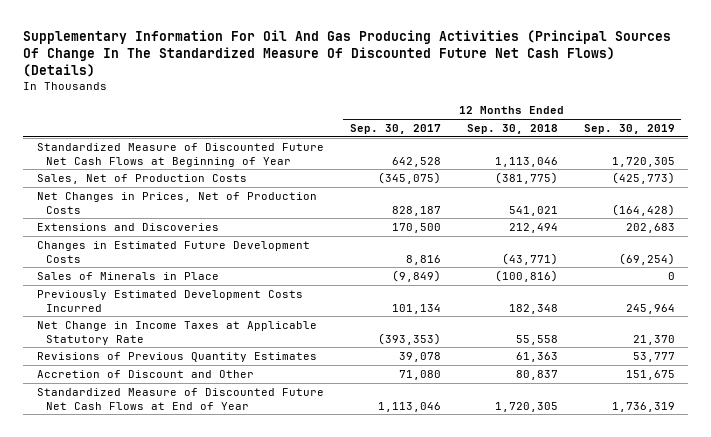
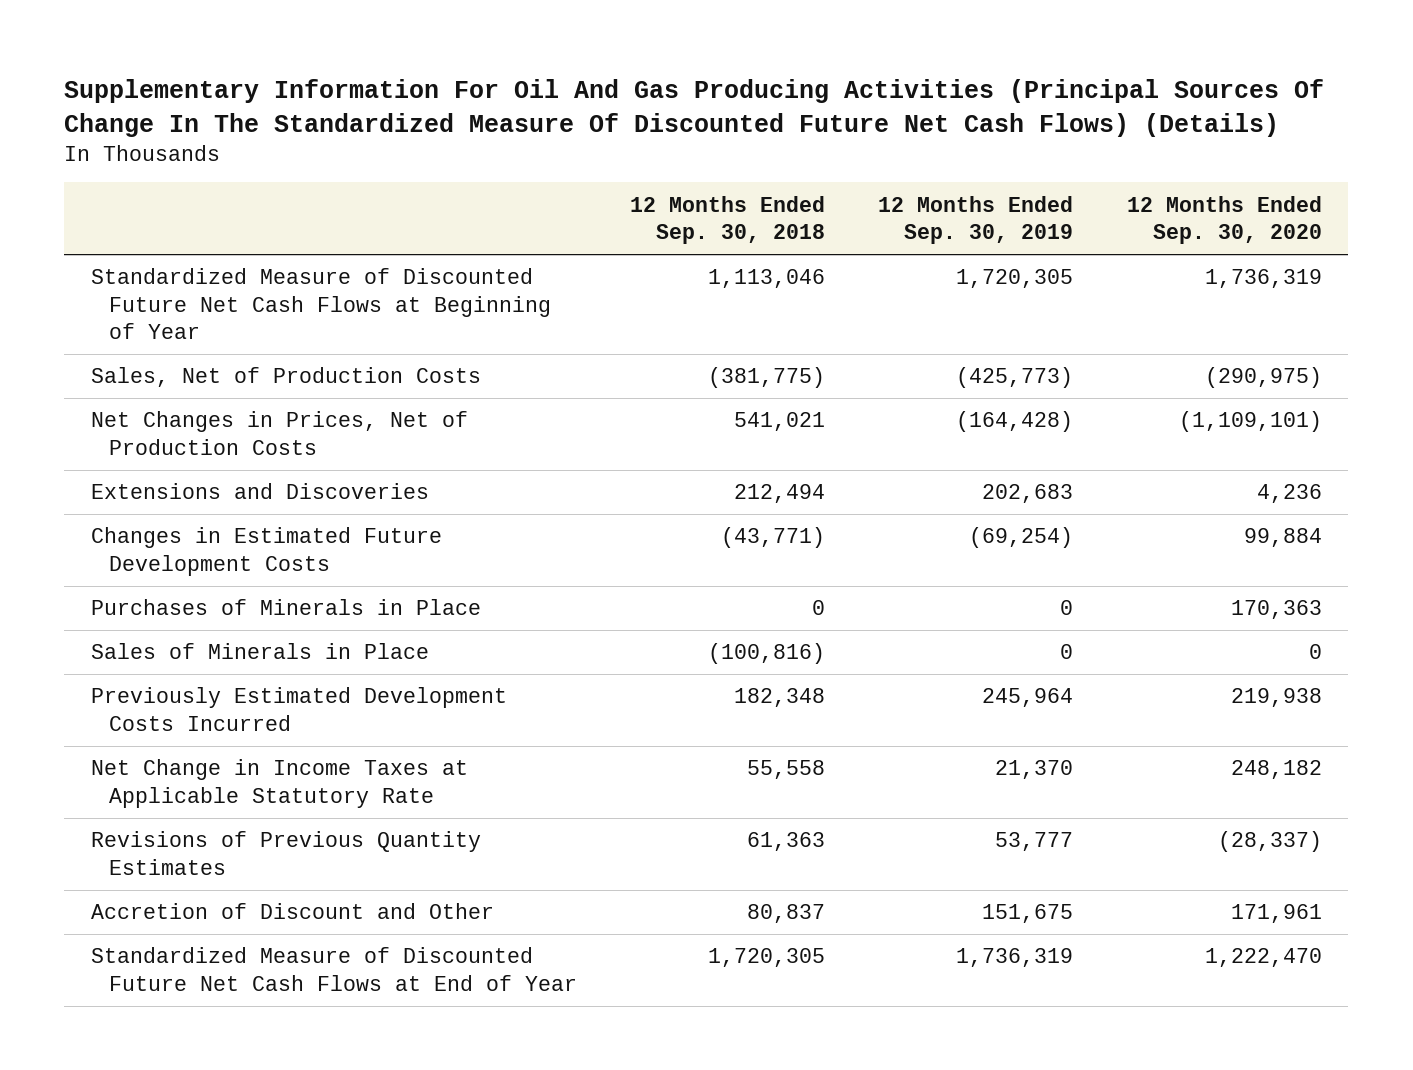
[349,124,441,135] Sep. 30, 2017 -> none
none -> [1126,195,1322,245] 12 Months Ended Sep. 30, 2020
none -> [91,599,482,616] Purchases of Minerals in Place

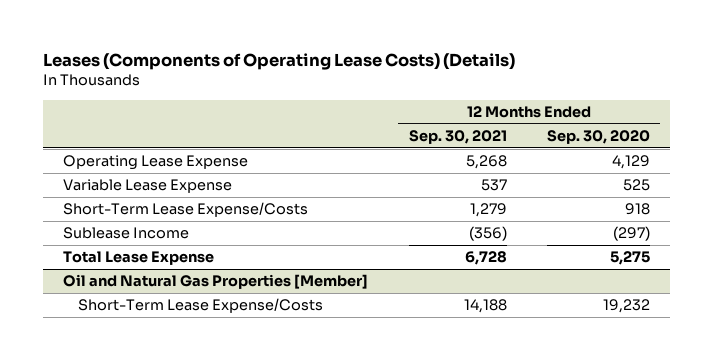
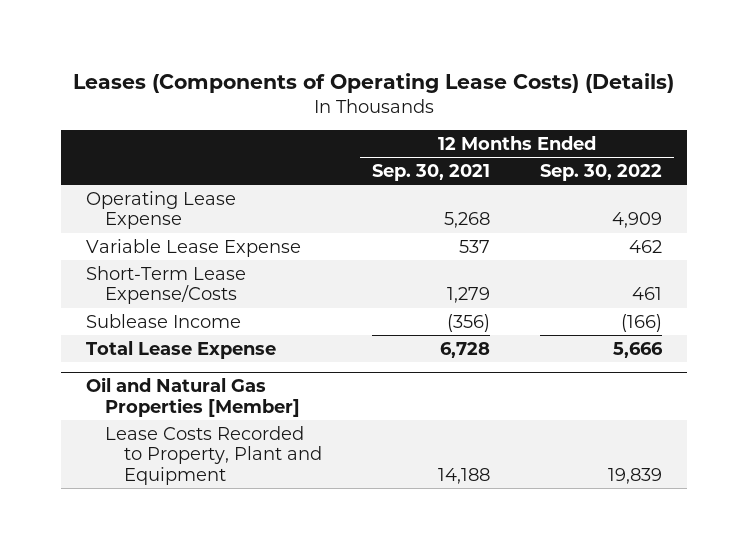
[546,129,650,144] Sep. 30, 2020 -> none
none -> [539,163,662,181] Sep. 30, 2022
[77,298,323,314] Short-Term Lease Expense/Costs -> [105,425,323,486] Lease Costs Recorded to Property, Plant and Equipment

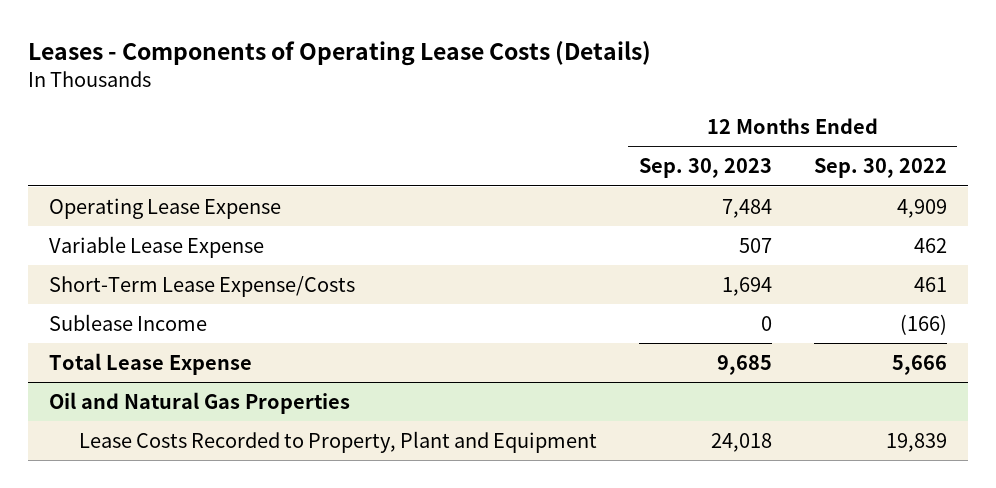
[72,72,674,93] Leases (Components of Operating Lease Costs) (Details) -> [28,40,652,66] Leases - Components of Operating Lease Costs (Details)
[372,163,491,181] Sep. 30, 2021 -> none
none -> [638,158,772,179] Sep. 30, 2023
[85,376,301,417] Oil and Natural Gas Properties [Member] -> [49,392,351,415] Oil and Natural Gas Properties

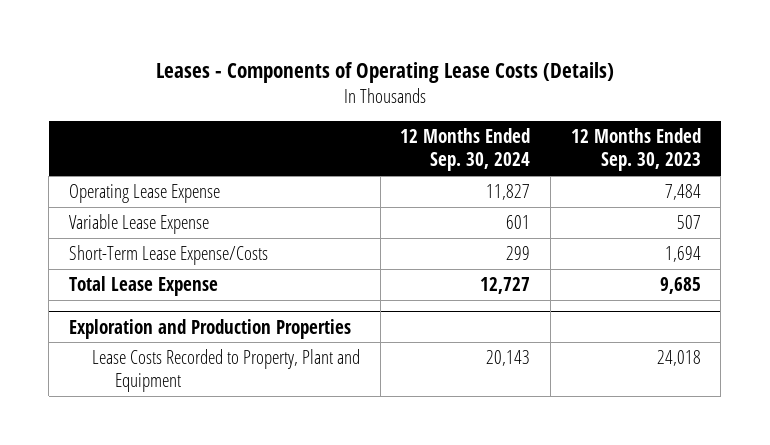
[813,158,947,179] Sep. 30, 2022 -> none
none -> [400,127,531,172] 12 Months Ended Sep. 30, 2024
[49,314,208,332] Sublease Income -> none
[49,392,351,415] Oil and Natural Gas Properties -> [69,318,352,339] Exploration and Production Properties

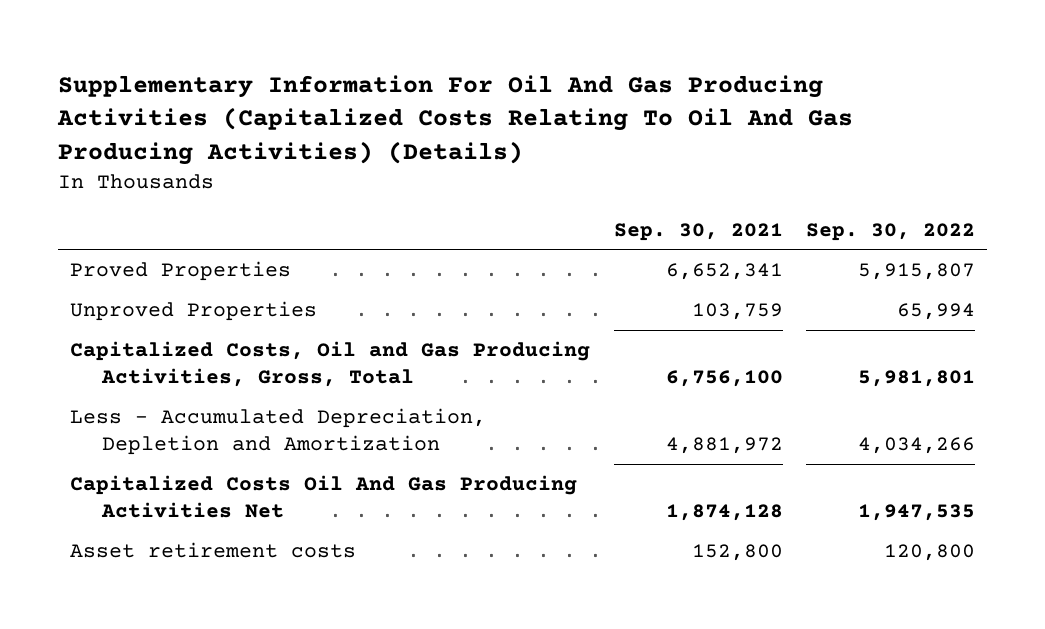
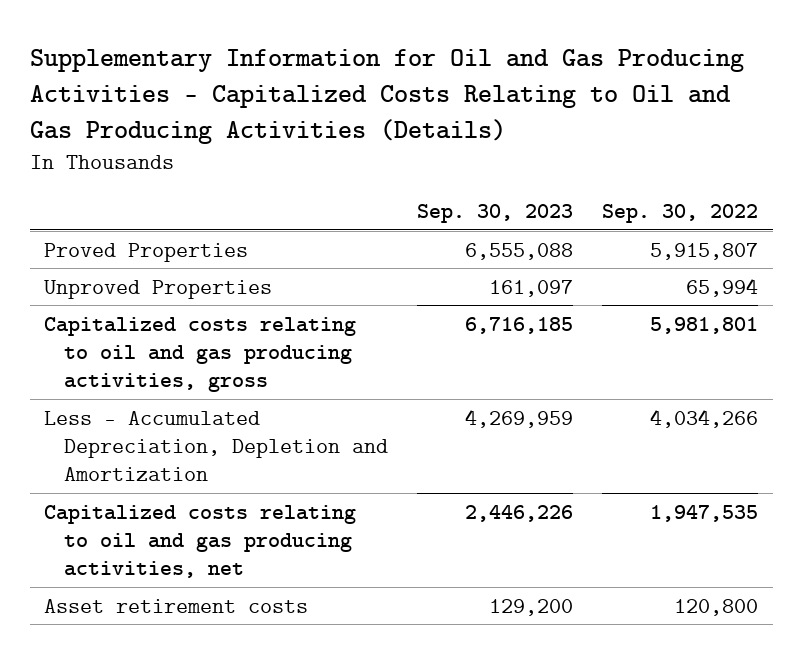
[57,74,854,165] Supplementary Information For Oil And Gas Producing Activities (Capitalized Costs Relating To Oil And Gas Producing Activities) (Details) -> [29,48,744,144] Supplementary Information for Oil and Gas Producing Activities - Capitalized Costs Relating to Oil and Gas Producing Activities (Details)
[613,222,783,241] Sep. 30, 2021 -> none
none -> [417,204,574,224] Sep. 30, 2023
[70,341,591,387] Capitalized Costs, Oil and Gas Producing Activities, Gross, Total -> [44,316,357,393] Capitalized costs relating to oil and gas producing activities, gross
[70,475,578,518] Capitalized Costs Oil And Gas Producing Activities Net -> [44,504,357,579] Capitalized costs relating to oil and gas producing activities, net

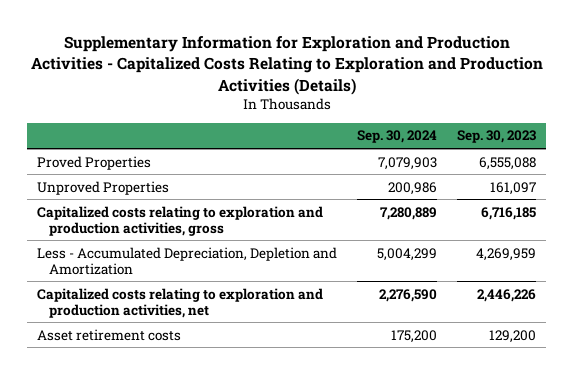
[29,48,744,144] Supplementary Information for Oil and Gas Producing Activities - Capitalized Costs Relating to Oil and Gas Producing Activities (Details) -> [30,36,543,95] Supplementary Information for Exploration and Production Activities - Capitalized Costs Relating to Exploration and Production Activities (Details)
[602,204,759,224] Sep. 30, 2022 -> none
none -> [357,130,438,144] Sep. 30, 2024
[44,316,357,393] Capitalized costs relating to oil and gas producing activities, gross -> [37,205,324,236] Capitalized costs relating to exploration and production activities, gross
[44,504,357,579] Capitalized costs relating to oil and gas producing activities, net -> [37,287,324,318] Capitalized costs relating to exploration and production activities, net

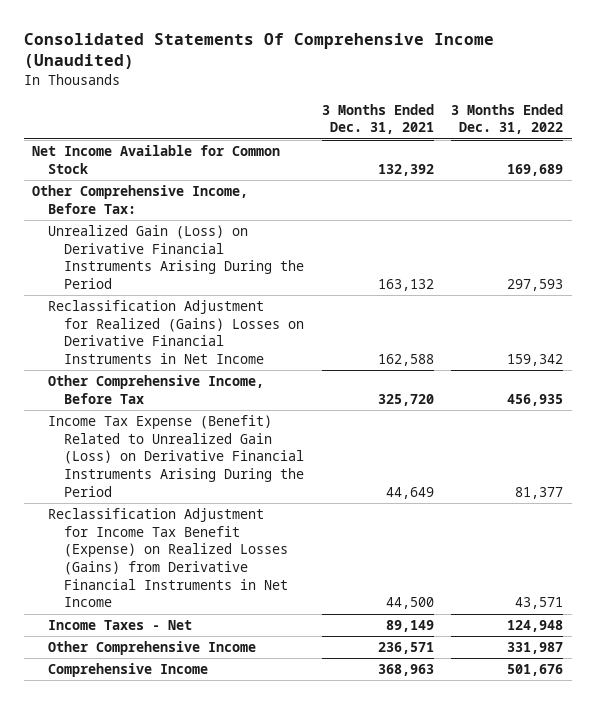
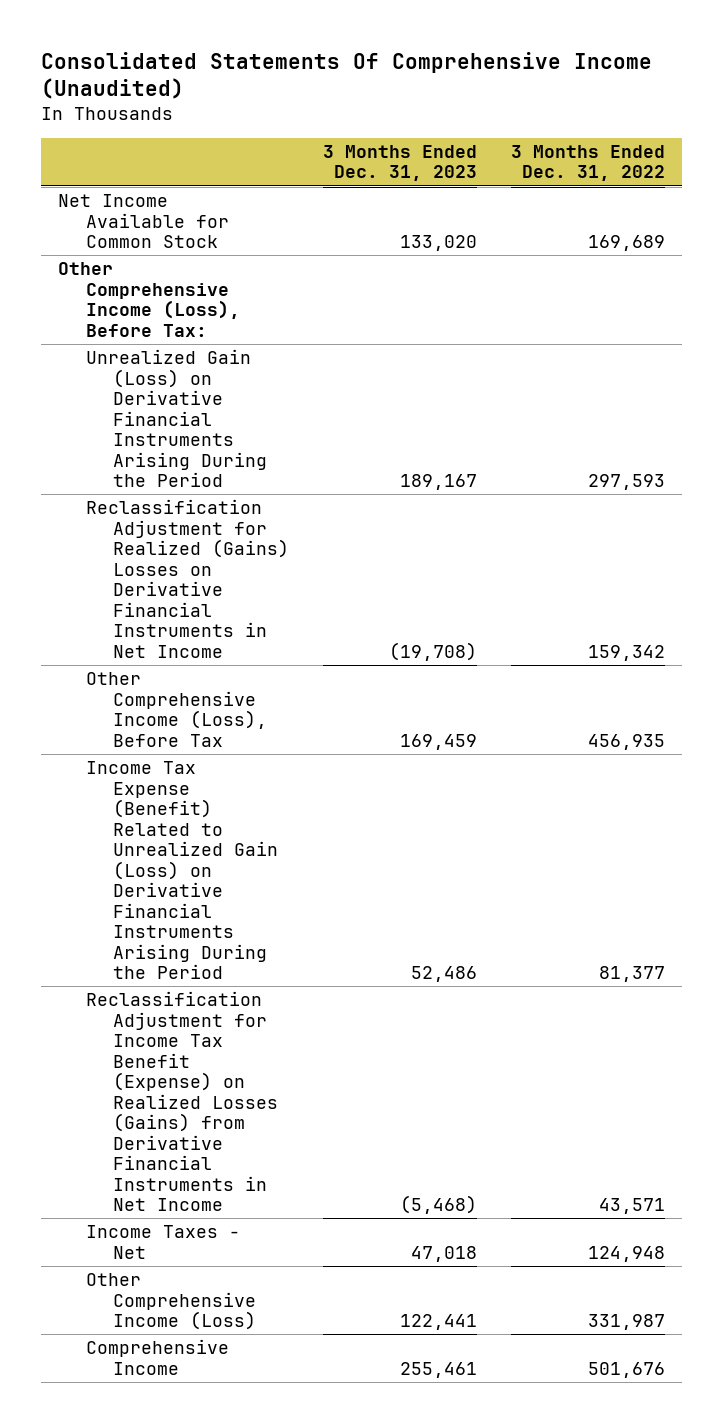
[321,103,434,135] 3 Months Ended Dec. 31, 2021 -> none
none -> [323,144,478,182] 3 Months Ended Dec. 31, 2023
[32,185,249,214] Other Comprehensive Income, Before Tax: -> [58,262,240,337] Other Comprehensive Income (Loss), Before Tax:
[48,375,265,404] Other Comprehensive Income, Before Tax -> [85,672,267,747] Other Comprehensive Income (Loss), Before Tax
[48,641,257,656] Other Comprehensive Income -> [85,1273,256,1331] Other Comprehensive Income (Loss)

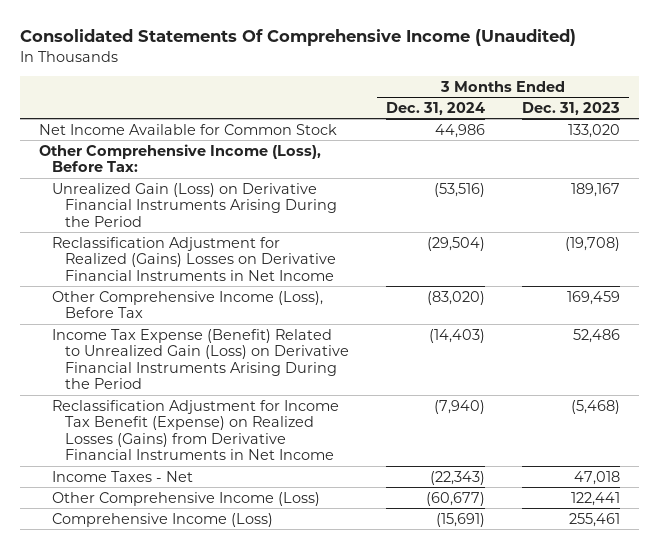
[511,144,666,182] 3 Months Ended Dec. 31, 2022 -> none
none -> [385,101,485,115] Dec. 31, 2024
[85,1339,229,1375] Comprehensive Income -> [51,512,273,527] Comprehensive Income (Loss)

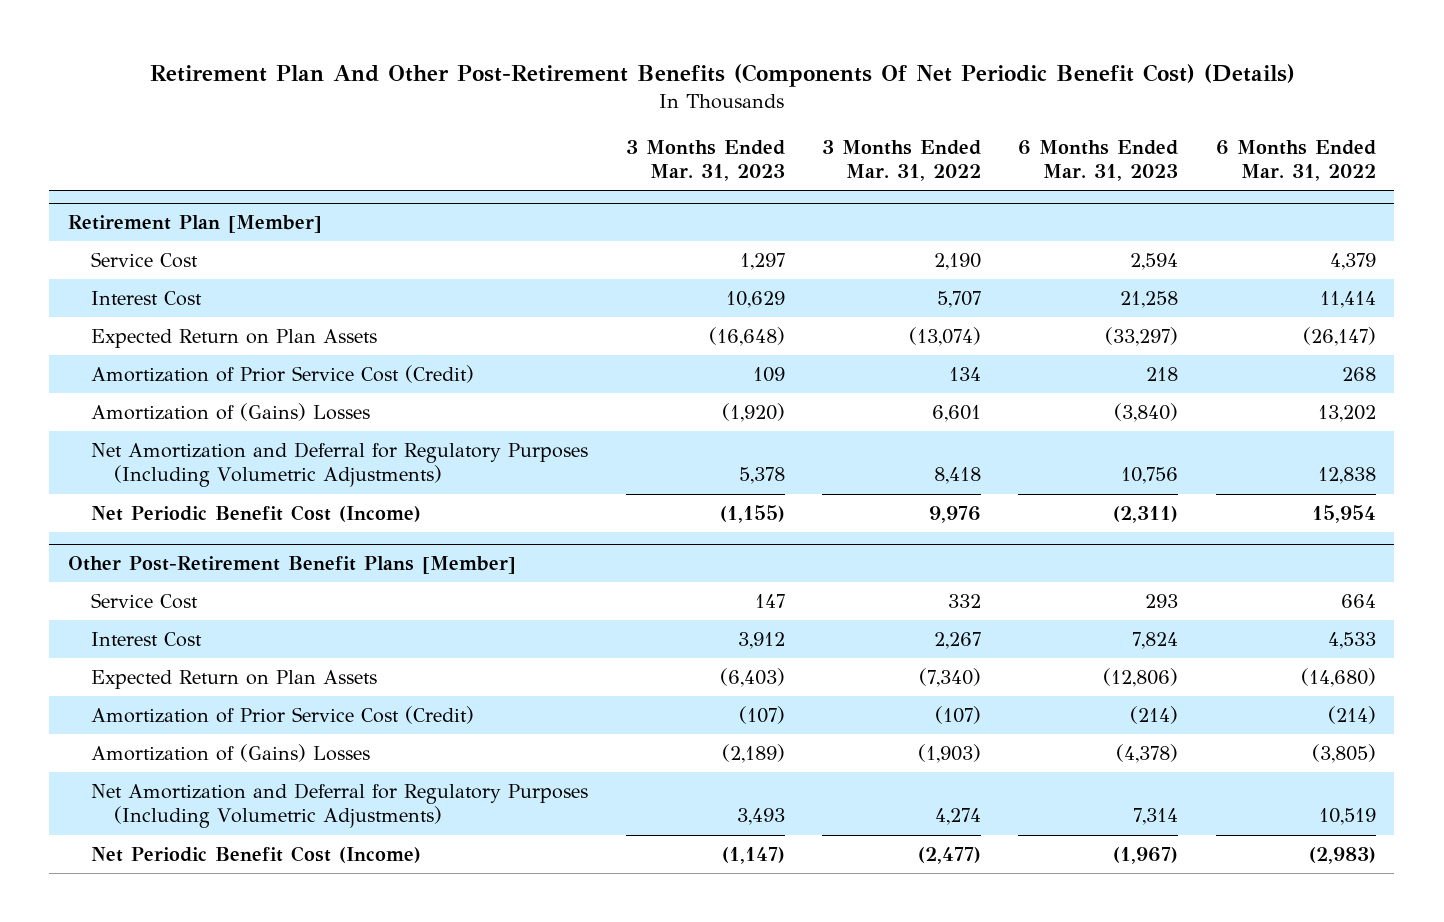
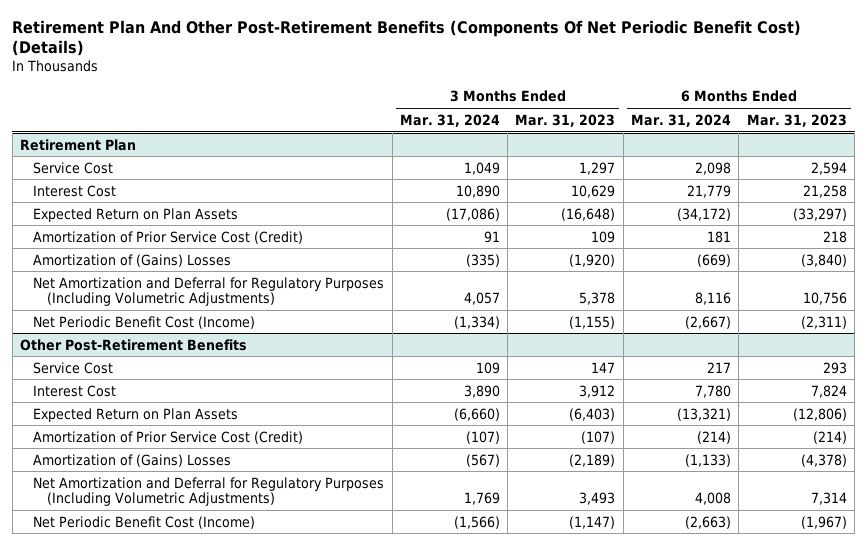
[821,139,981,181] 3 Months Ended Mar. 31, 2022 -> none
[1215,139,1376,181] 6 Months Ended Mar. 31, 2022 -> none
none -> [399,113,500,127] Mar. 31, 2024
none -> [631,113,732,127] Mar. 31, 2024
[68,215,323,234] Retirement Plan [Member] -> [19,138,136,151] Retirement Plan
[68,556,517,575] Other Post-Retirement Benefit Plans [Member] -> [19,338,247,351] Other Post-Retirement Benefits

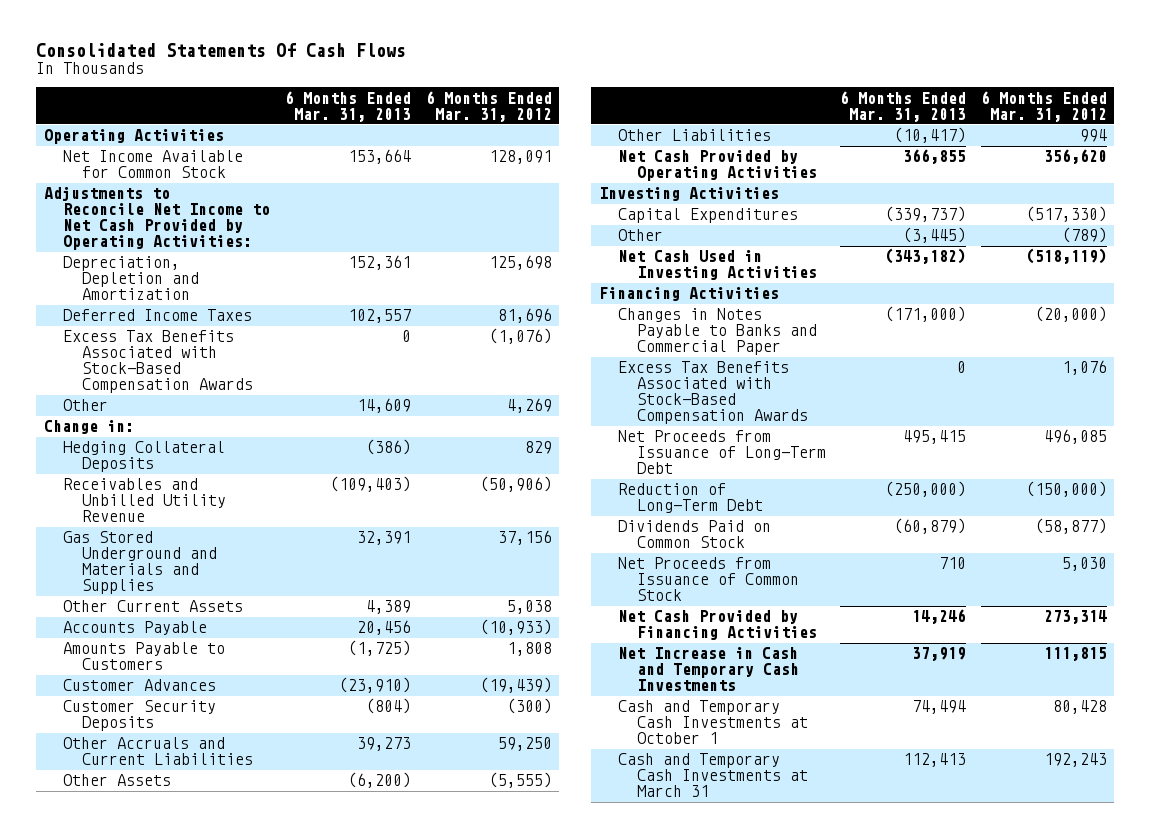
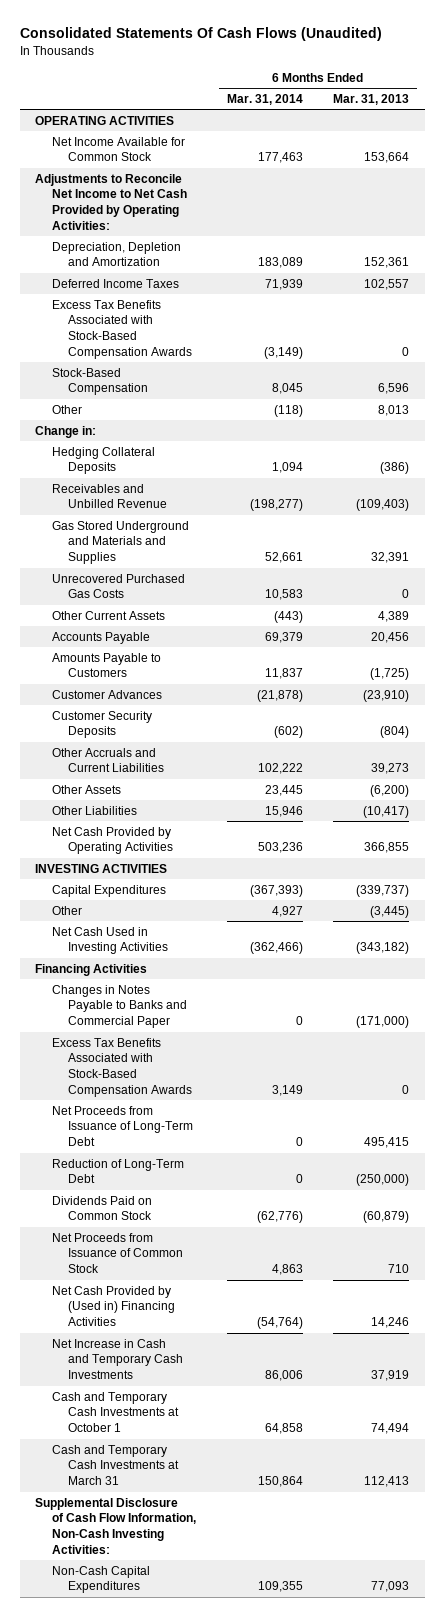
[36,42,407,57] Consolidated Statements Of Cash Flows -> [19,27,382,42] Consolidated Statements Of Cash Flows (Unaudited)
[425,90,552,122] 6 Months Ended Mar. 31, 2012 -> none
none -> [226,93,303,105] Mar. 31, 2014
[43,129,224,145] Operating Activities -> [35,115,175,125] OPERATING ACTIVITIES
none -> [51,367,149,396] Stock-Based Compensation
[357,398,412,414] 14,609 -> [378,404,410,416] 8,013
[62,478,226,523] Receivables and Unbilled Utility Revenue -> [51,483,168,509] Receivables and Unbilled Revenue
none -> [51,573,185,599] Unrecovered Purchased Gas Costs
[598,187,779,202] Investing Activities -> [35,863,168,873] INVESTING ACTIVITIES
[617,610,817,641] Net Cash Provided by Financing Activities -> [51,1285,176,1327] Net Cash Provided by (Used in) Financing Activities
none -> [35,1497,196,1554] Supplemental Disclosure of Cash Flow Information, Non-Cash Investing Activities:
none -> [51,1565,150,1594] Non-Cash Capital Expenditures

